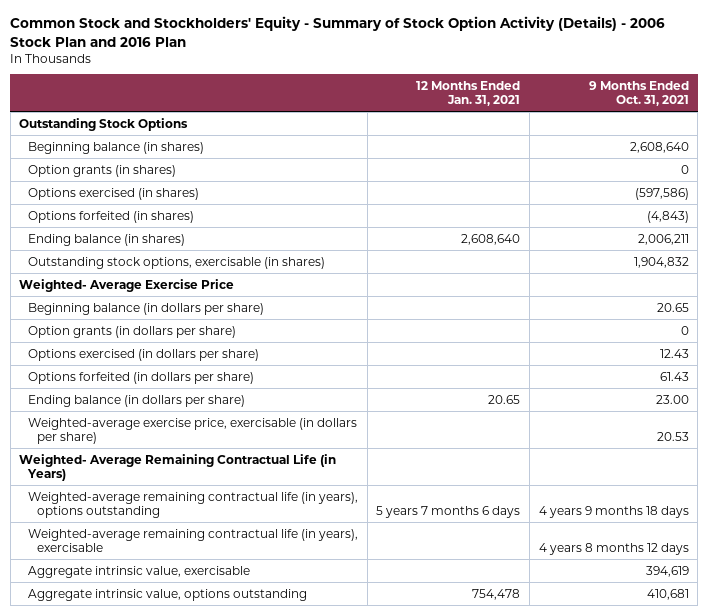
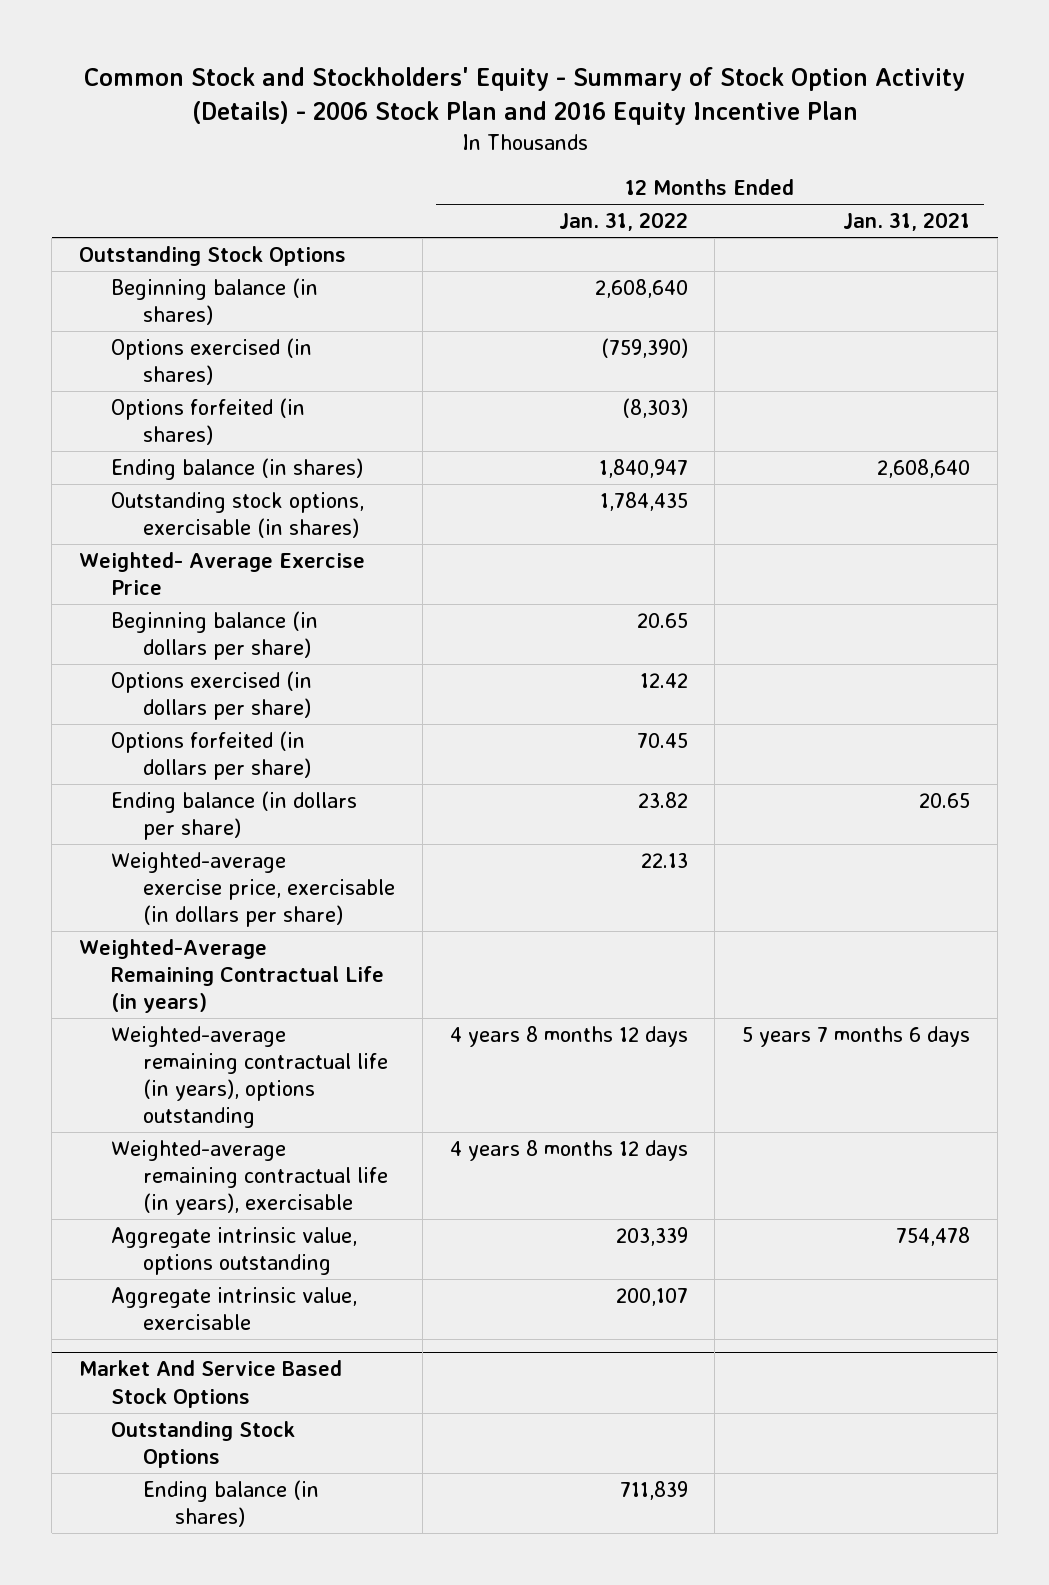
[10,16,666,47] Common Stock and Stockholders' Equity - Summary of Stock Option Activity (Details) - 2006 Stock Plan and 2016 Plan -> [83,66,965,125] Common Stock and Stockholders' Equity - Summary of Stock Option Activity (Details) - 2006 Stock Plan and 2016 Equity Incentive Plan
[588,81,689,107] 9 Months Ended Oct. 31, 2021 -> none
none -> [558,212,688,232] Jan. 31, 2022
[28,164,177,177] Option grants (in shares) -> none
[28,325,237,338] Option grants (in dollars per share) -> none
[19,453,337,481] Weighted- Average Remaining Contractual Life (in Years) -> [79,938,385,1014] Weighted-Average Remaining Contractual Life (in years)
[28,565,251,578] Aggregate intrinsic value, exercisable -> [111,1286,358,1331] Aggregate intrinsic value, exercisable
none -> [79,1360,343,1408] Market And Service Based Stock Options
none -> [111,1420,296,1469] Outstanding Stock Options
none -> [143,1479,320,1528] Ending balance (in shares)

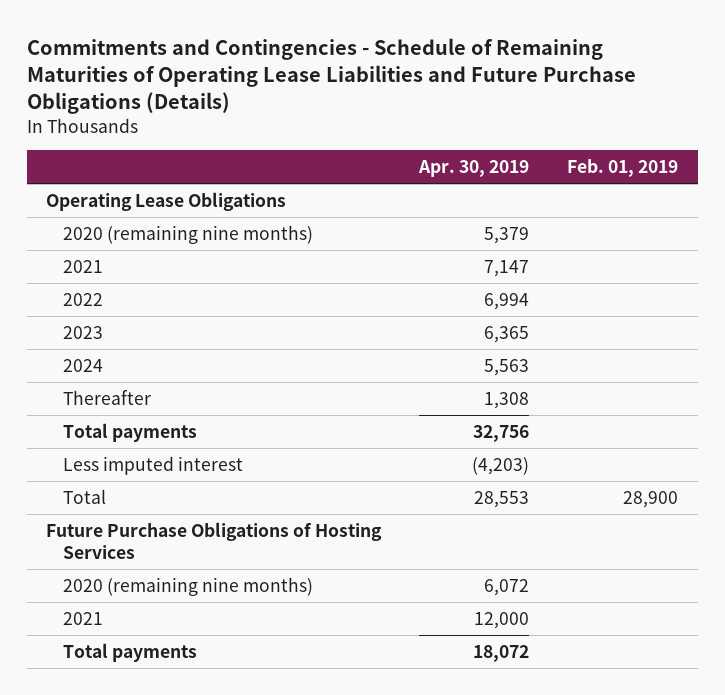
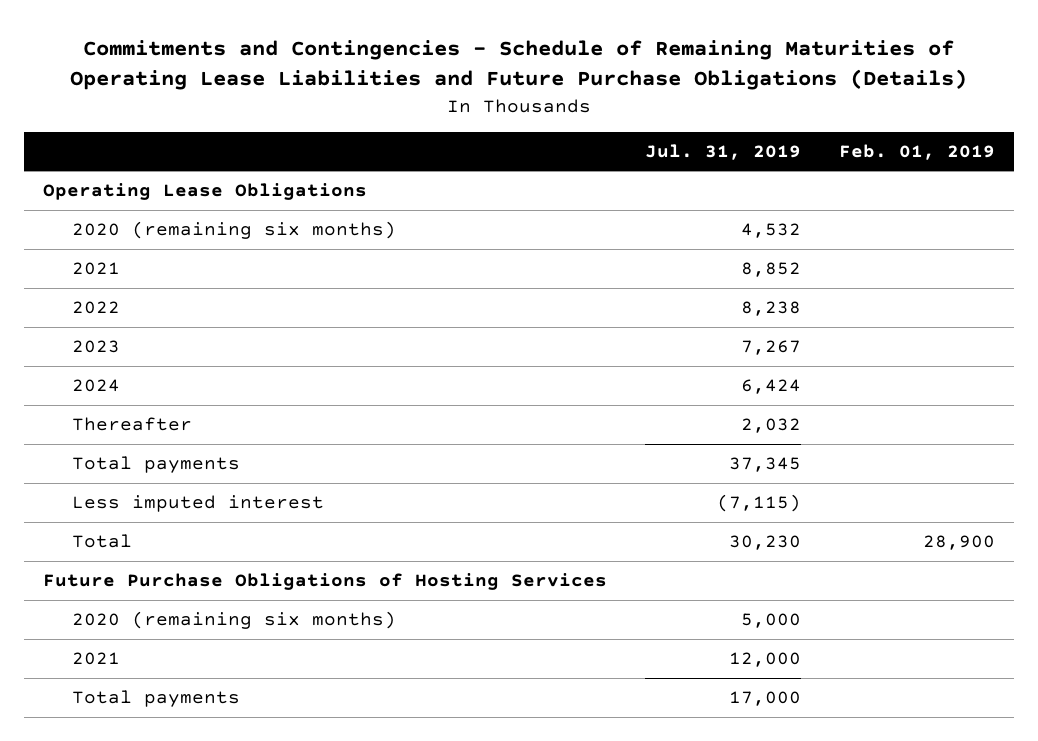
[418,160,530,178] Apr. 30, 2019 -> none
none -> [645,143,802,160] Jul. 31, 2019
[63,224,314,244] 2020 (remaining nine months) -> [71,221,396,240] 2020 (remaining six months)
[63,576,314,596] 2020 (remaining nine months) -> [71,611,396,630] 2020 (remaining six months)

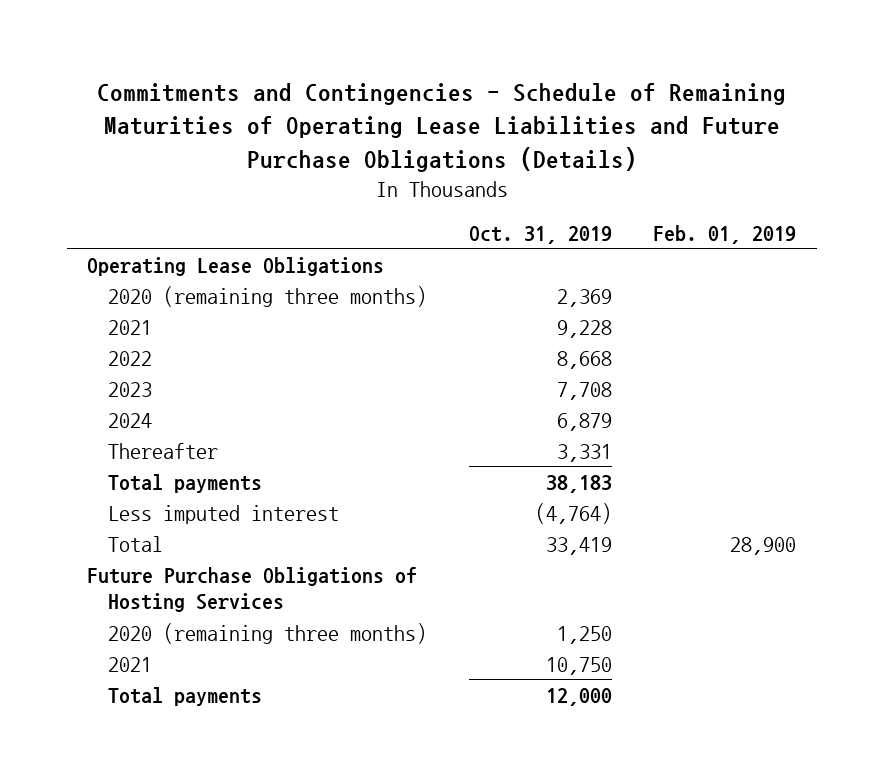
[645,143,802,160] Jul. 31, 2019 -> none
none -> [468,225,612,244] Oct. 31, 2019
[71,221,396,240] 2020 (remaining six months) -> [108,285,428,307] 2020 (remaining three months)
[71,611,396,630] 2020 (remaining six months) -> [108,622,428,644] 2020 (remaining three months)

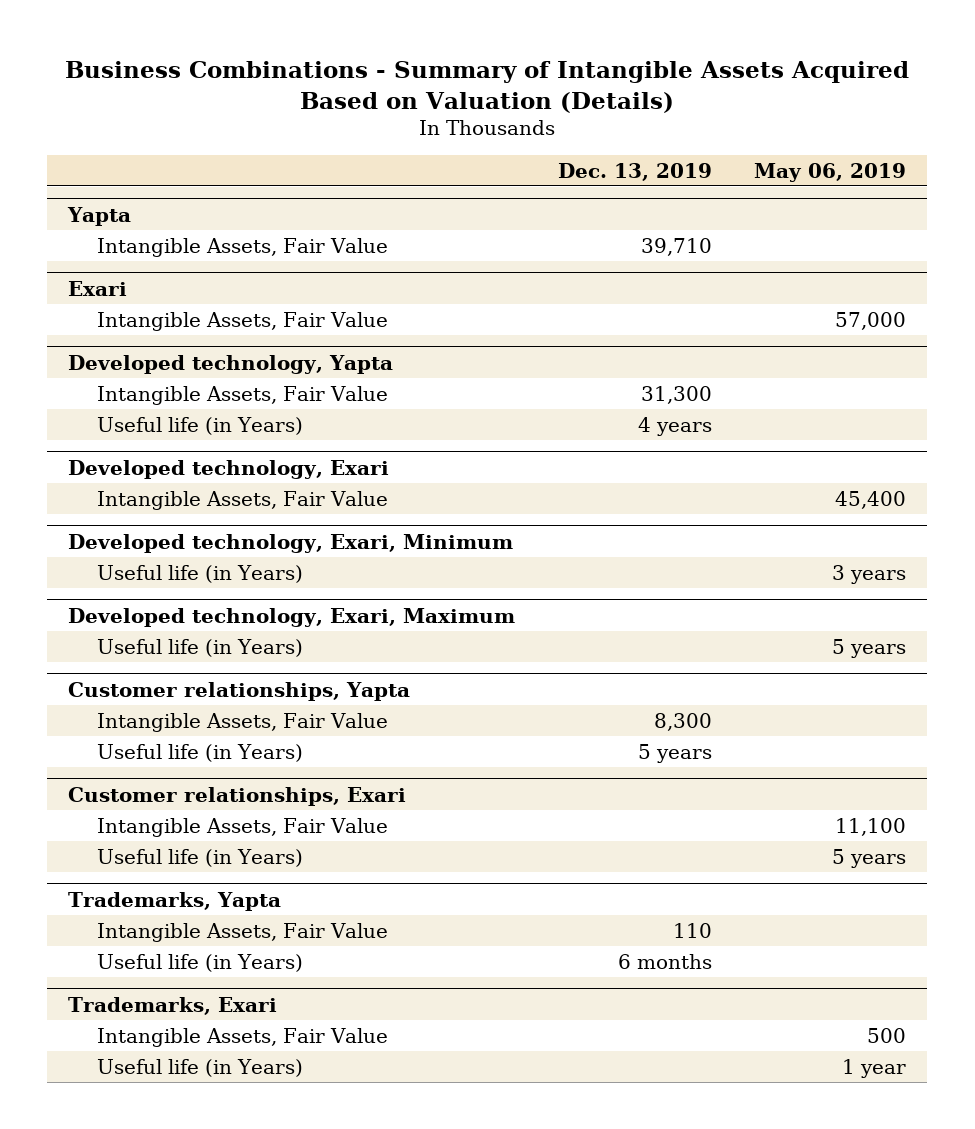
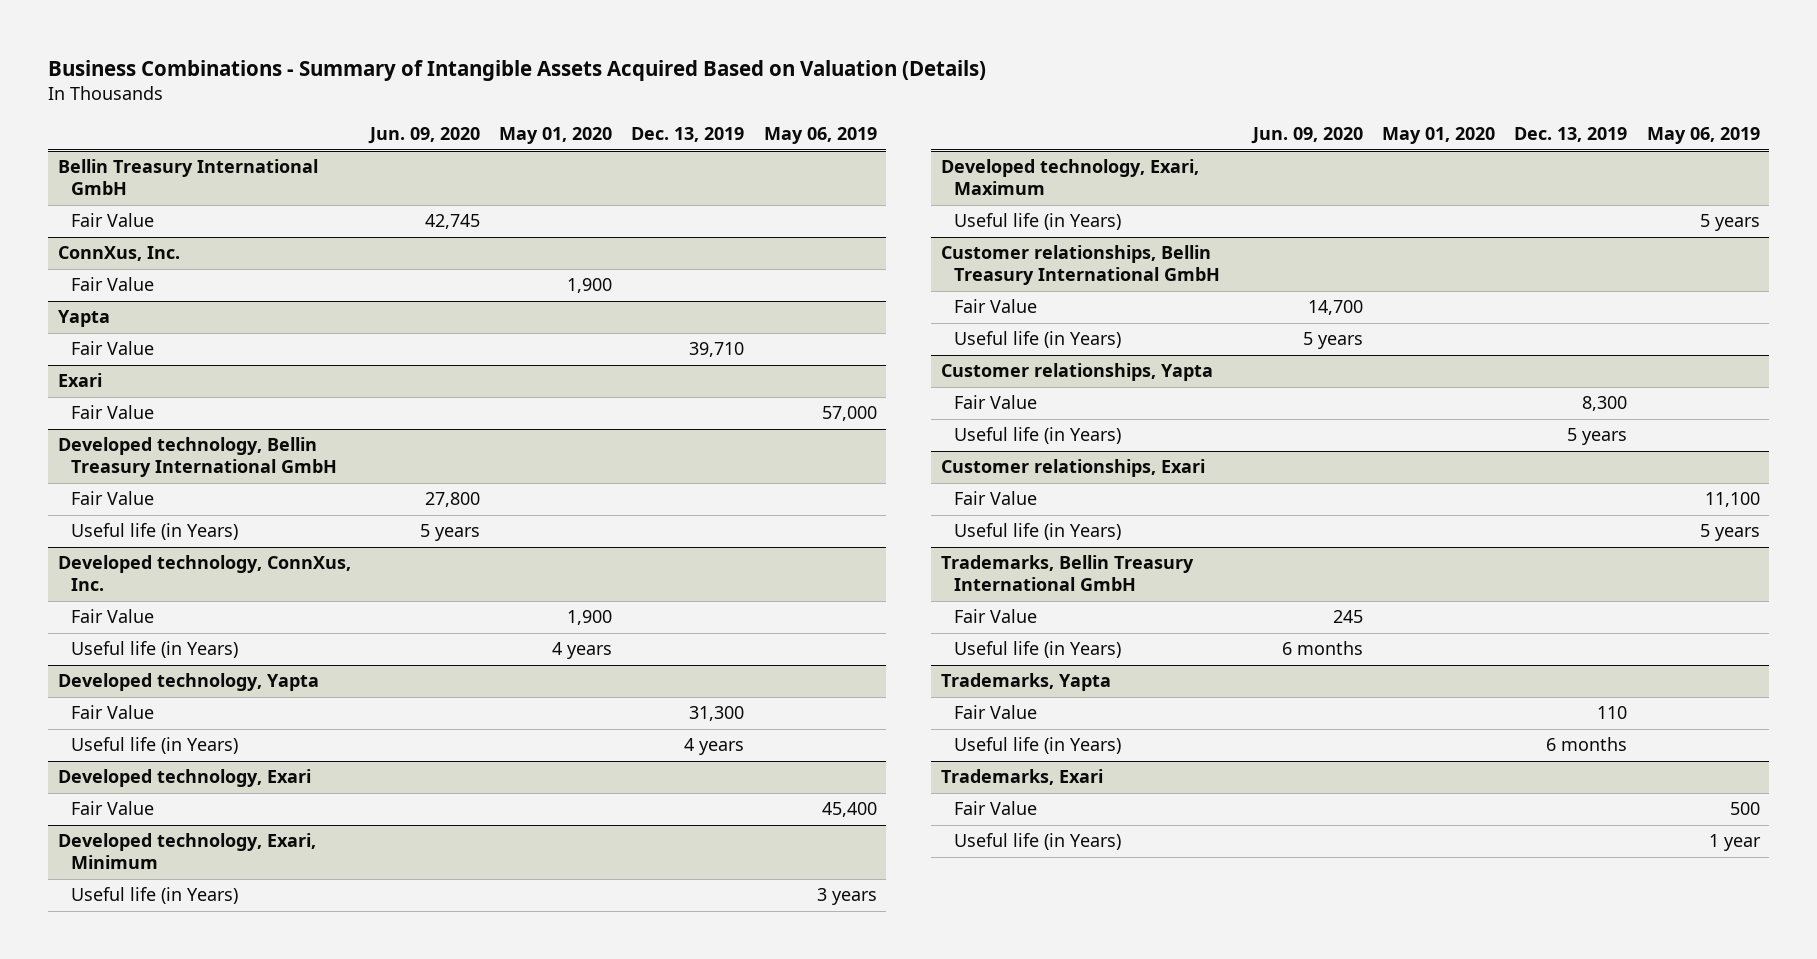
none -> [367,127,480,145] Jun. 09, 2020
none -> [499,127,613,145] May 01, 2020
none -> [57,159,318,196] Bellin Treasury International GmbH
none -> [71,213,155,228] Fair Value
none -> [57,246,180,262] ConnXus, Inc.
none -> [71,277,155,292] Fair Value
[97,237,389,257] Intangible Assets, Fair Value -> [71,341,155,356] Fair Value
[97,311,389,331] Intangible Assets, Fair Value -> [71,405,155,420] Fair Value
none -> [57,437,338,478] Developed technology, Bellin Treasury International GmbH
none -> [71,491,155,506] Fair Value
none -> [71,523,239,541] Useful life (in Years)
none -> [57,555,351,592] Developed technology, ConnXus, Inc.
none -> [71,609,155,624] Fair Value
none -> [71,641,239,659] Useful life (in Years)
[97,385,389,405] Intangible Assets, Fair Value -> [71,705,155,720] Fair Value
[97,490,389,510] Intangible Assets, Fair Value -> [71,801,155,816] Fair Value
none -> [940,245,1221,286] Customer relationships, Bellin Treasury International GmbH
none -> [954,299,1038,314] Fair Value
none -> [954,331,1122,349] Useful life (in Years)
[97,712,389,732] Intangible Assets, Fair Value -> [954,395,1038,410] Fair Value
[97,817,389,837] Intangible Assets, Fair Value -> [954,491,1038,506] Fair Value
none -> [940,555,1194,592] Trademarks, Bellin Treasury International GmbH
none -> [954,609,1038,624] Fair Value
none -> [954,641,1122,659] Useful life (in Years)
[97,922,389,942] Intangible Assets, Fair Value -> [954,705,1038,720] Fair Value
[97,1027,389,1047] Intangible Assets, Fair Value -> [954,801,1038,816] Fair Value

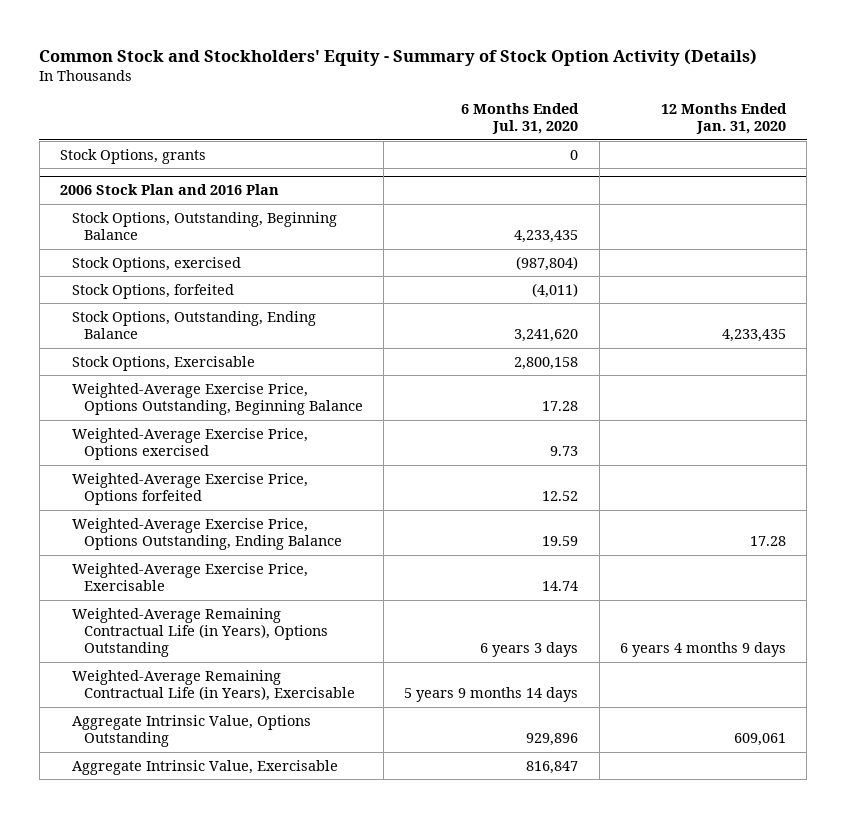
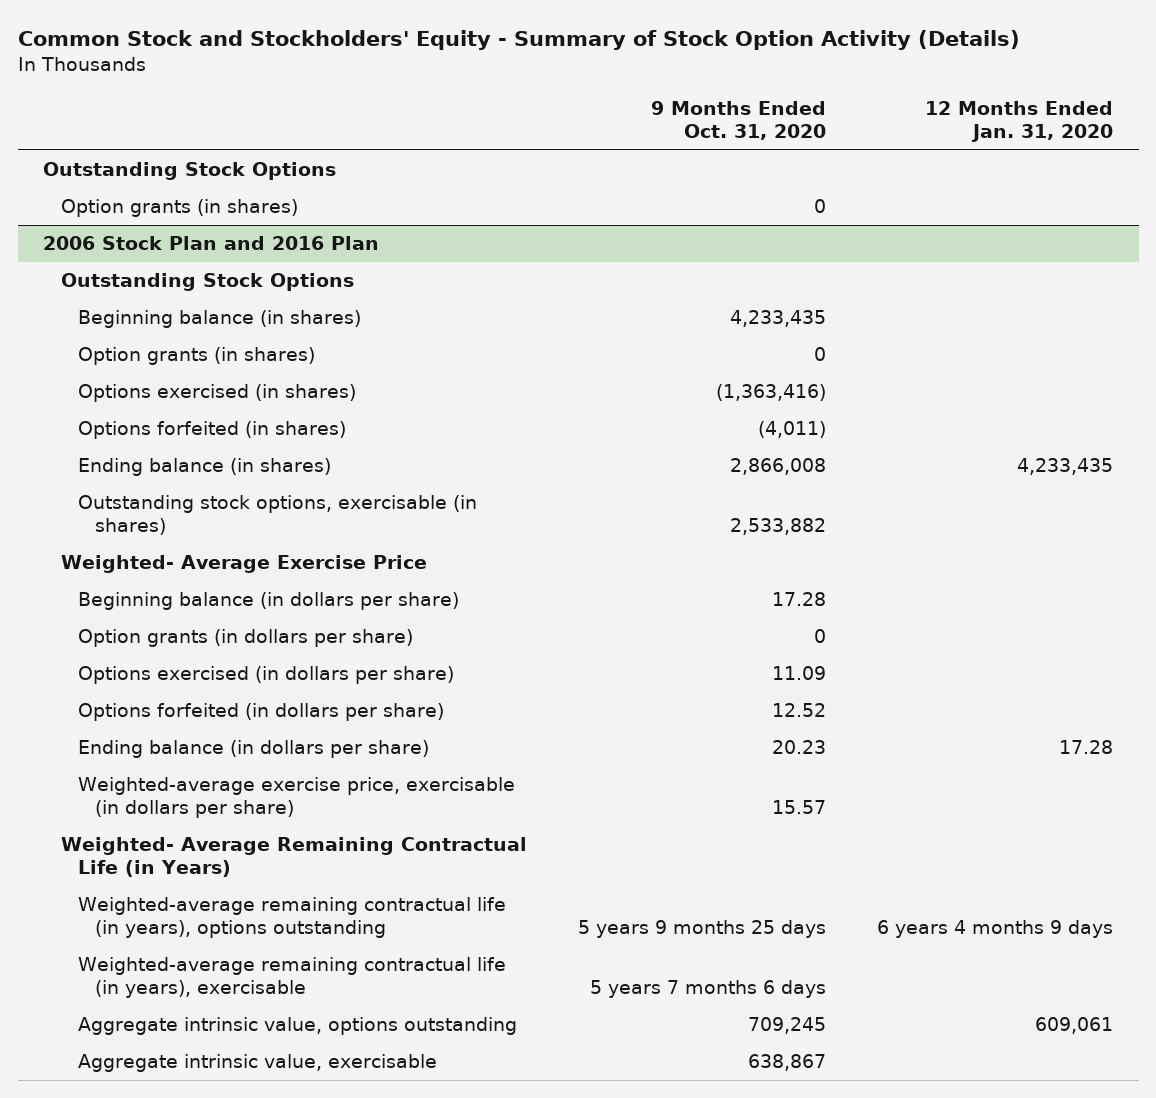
[461,102,580,134] 6 Months Ended Jul. 31, 2020 -> none
none -> [650,100,826,140] 9 Months Ended Oct. 31, 2020
none -> [43,162,337,181] Outstanding Stock Options
[60,148,207,164] Stock Options, grants -> [60,199,298,218] Option grants (in shares)
none -> [60,273,354,292] Outstanding Stock Options
[71,211,337,240] Stock Options, Outstanding, Beginning Balance -> [77,310,361,329] Beginning balance (in shares)
none -> [77,347,315,366] Option grants (in shares)
[71,256,241,272] Stock Options, exercised -> [77,384,356,403] Options exercised (in shares)
[71,283,234,299] Stock Options, forfeited -> [77,421,346,440] Options forfeited (in shares)
[71,310,316,339] Stock Options, Outstanding, Ending Balance -> [77,458,331,477] Ending balance (in shares)
[71,355,255,371] Stock Options, Exercisable -> [77,495,477,536] Outstanding stock options, exercisable (in shares)
none -> [60,555,427,574] Weighted- Average Exercise Price
[71,382,363,415] Weighted-Average Exercise Price, Options Outstanding, Beginning Balance -> [77,592,459,611] Beginning balance (in dollars per share)
none -> [77,629,413,648] Option grants (in dollars per share)
[71,427,308,460] Weighted-Average Exercise Price, Options exercised -> [77,666,454,685] Options exercised (in dollars per share)
[71,472,308,505] Weighted-Average Exercise Price, Options forfeited -> [77,703,444,722] Options forfeited (in dollars per share)
[71,517,342,550] Weighted-Average Exercise Price, Options Outstanding, Ending Balance -> [77,740,429,759] Ending balance (in dollars per share)
[71,562,308,591] Weighted-Average Exercise Price, Exercisable -> [77,777,515,819] Weighted-average exercise price, exercisable (in dollars per share)
none -> [60,837,527,878] Weighted- Average Remaining Contractual Life (in Years)
[71,607,328,658] Weighted-Average Remaining Contractual Life (in Years), Options Outstanding -> [77,897,506,939] Weighted-average remaining contractual life (in years), options outstanding
[71,669,355,701] Weighted-Average Remaining Contractual Life (in Years), Exercisable -> [77,957,506,999] Weighted-average remaining contractual life (in years), exercisable
[71,714,311,747] Aggregate Intrinsic Value, Options Outstanding -> [77,1017,517,1036] Aggregate intrinsic value, options outstanding
[71,759,338,775] Aggregate Intrinsic Value, Exercisable -> [77,1054,437,1073] Aggregate intrinsic value, exercisable

